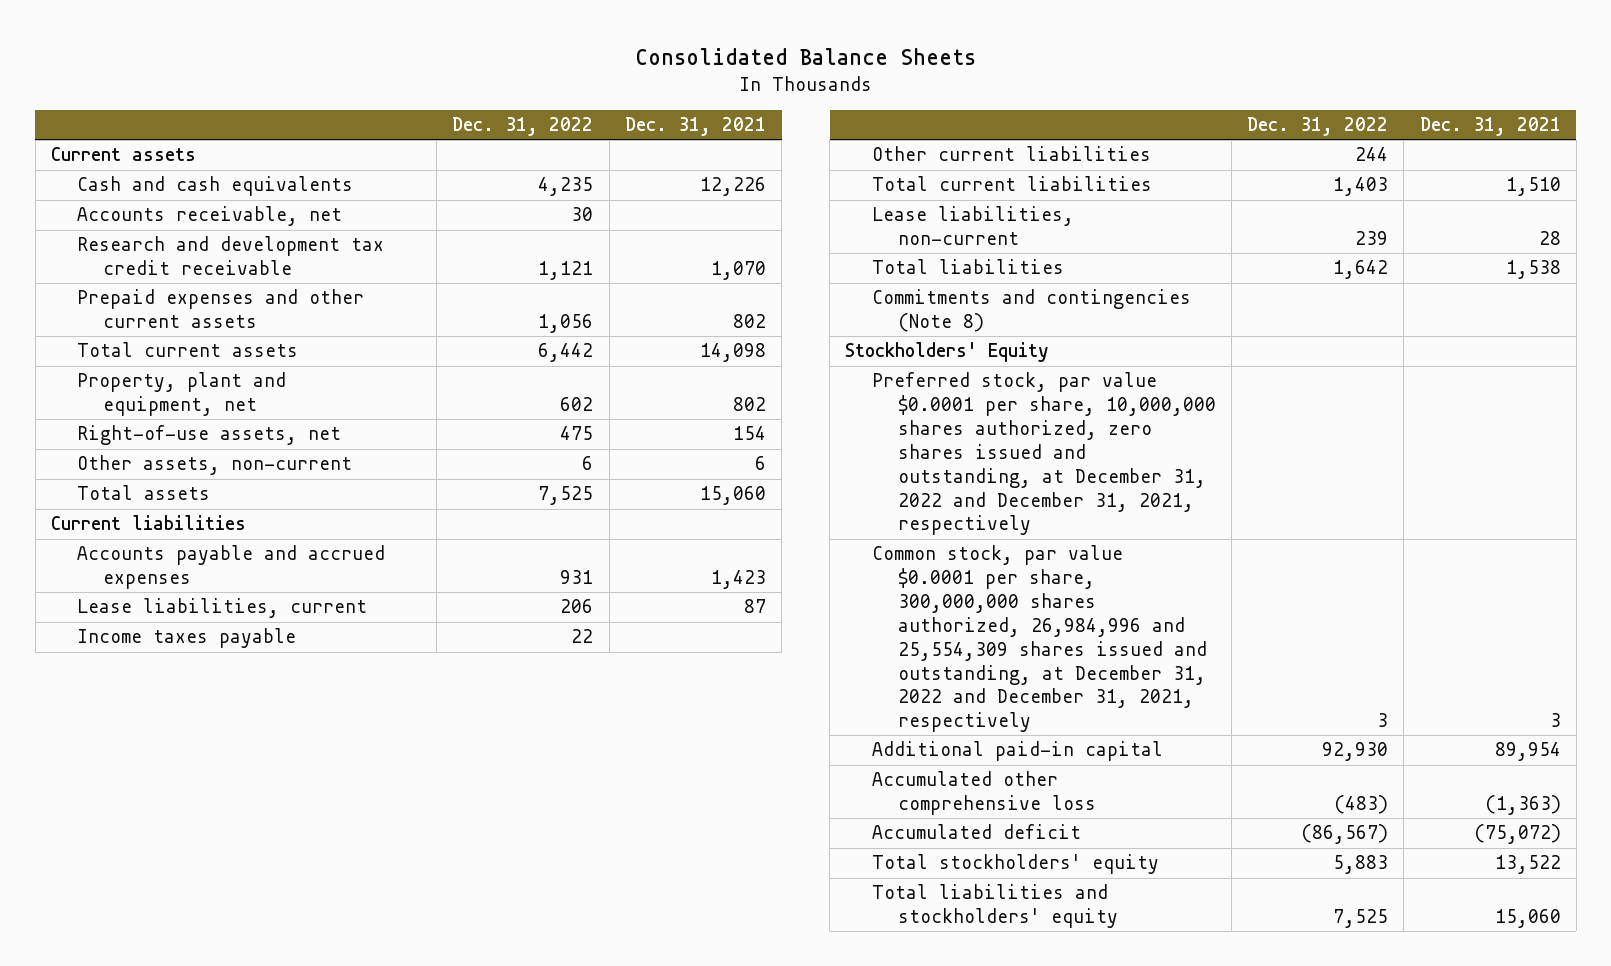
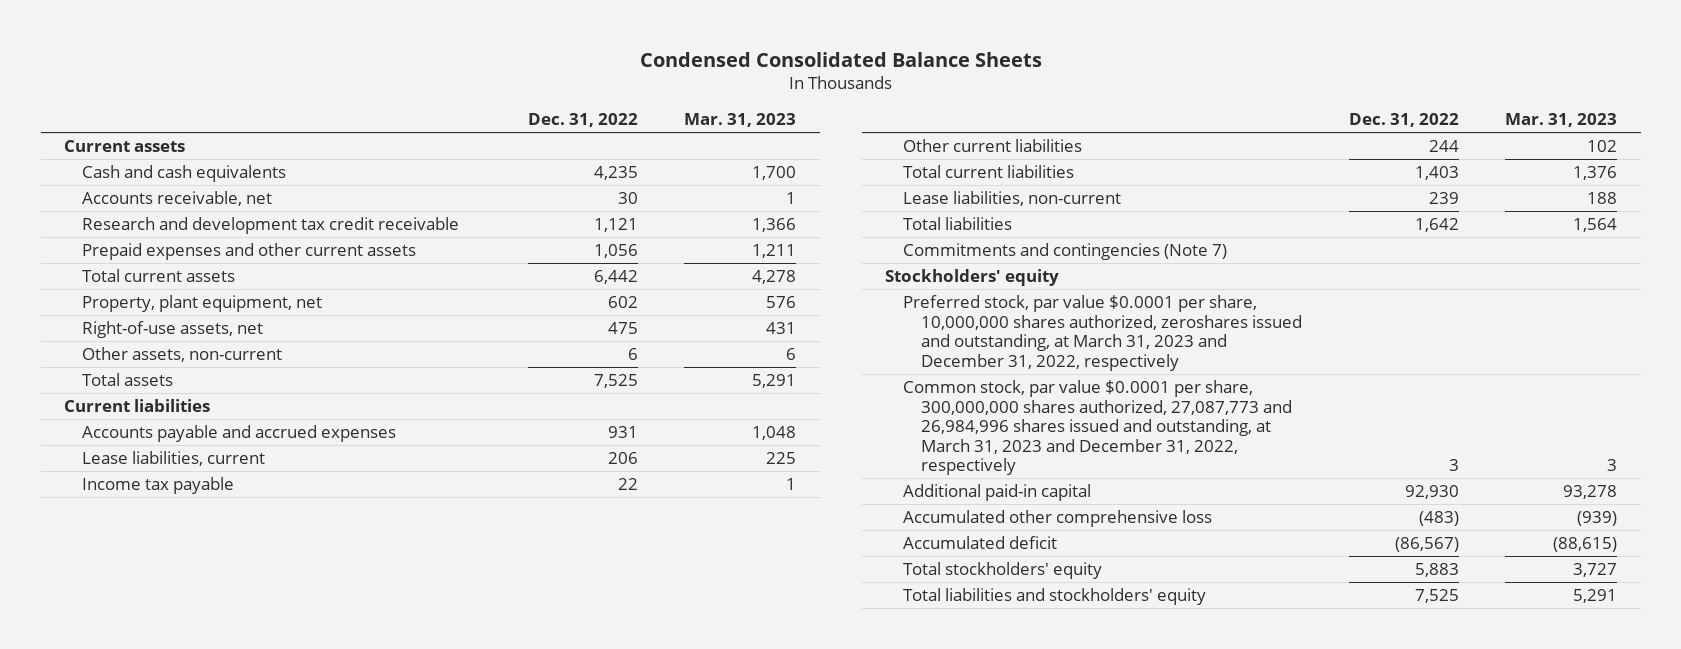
[634,47,976,65] Consolidated Balance Sheets -> [639,51,1042,67] Condensed Consolidated Balance Sheets
[625,117,767,137] Dec. 31, 2021 -> none
none -> [684,113,797,128] Mar. 31, 2023
[76,372,286,417] Property, plant and equipment, net -> [82,294,323,312] Property, plant equipment, net
[76,628,296,649] Income taxes payable -> [82,476,235,494] Income tax payable
[871,289,1191,333] Commitments and contingencies (Note 8) -> [903,242,1228,260] Commitments and contingencies (Note 7)
[845,342,1050,363] Stockholders' Equity -> [884,268,1059,286] Stockholders' equity
[871,372,1216,536] Preferred stock, par value $0.0001 per share, 10,000,000 shares authorized, zero shares issued and outstanding, at December 31, 2022 and December 31, 2021, respectively -> [903,294,1303,371] Preferred stock, par value $0.0001 per share, 10,000,000 shares authorized, zeroshares issued and outstanding, at March 31, 2023 and December 31, 2022, respectively
[871,545,1207,733] Common stock, par value $0.0001 per share, 300,000,000 shares authorized, 26,984,996 and 25,554,309 shares issued and outstanding, at December 31, 2022 and December 31, 2021, respectively -> [903,379,1293,476] Common stock, par value $0.0001 per share, 300,000,000 shares authorized, 27,087,773 and 26,984,996 shares issued and outstanding, at March 31, 2023 and December 31, 2022, respectively

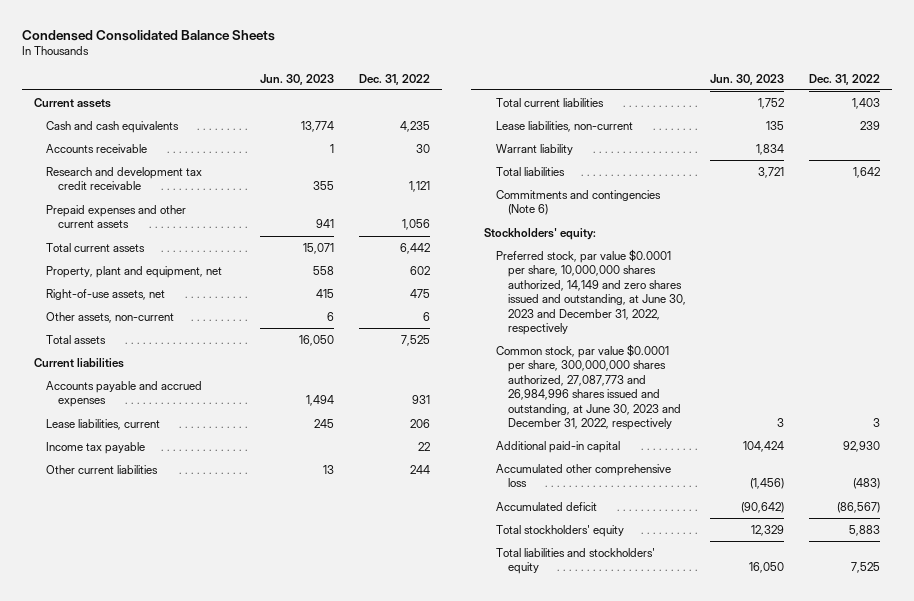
[684,113,797,128] Mar. 31, 2023 -> none
none -> [260,73,335,85] Jun. 30, 2023
[82,190,273,206] Accounts receivable, net -> [45,143,147,153] Accounts receivable
[82,294,323,312] Property, plant equipment, net -> [45,265,222,278] Property, plant and equipment, net
none -> [495,143,573,155] Warrant liability
[903,242,1228,260] Commitments and contingencies (Note 7) -> [495,189,661,216] Commitments and contingencies (Note 6)
[884,268,1059,286] Stockholders' equity -> [483,227,596,240] Stockholders' equity:
[903,294,1303,371] Preferred stock, par value $0.0001 per share, 10,000,000 shares authorized, zeroshares issued and outstanding, at March 31, 2023 and December 31, 2022, respectively -> [495,248,686,335] Preferred stock, par value $0.0001 per share, 10,000,000 shares authorized, 14,149 and zero shares issued and outstanding, at June 30, 2023 and December 31, 2022, respectively
[903,379,1293,476] Common stock, par value $0.0001 per share, 300,000,000 shares authorized, 27,087,773 and 26,984,996 shares issued and outstanding, at March 31, 2023 and December 31, 2022, respectively -> [495,343,681,430] Common stock, par value $0.0001 per share, 300,000,000 shares authorized, 27,087,773 and 26,984,996 shares issued and outstanding, at June 30, 2023 and December 31, 2022, respectively

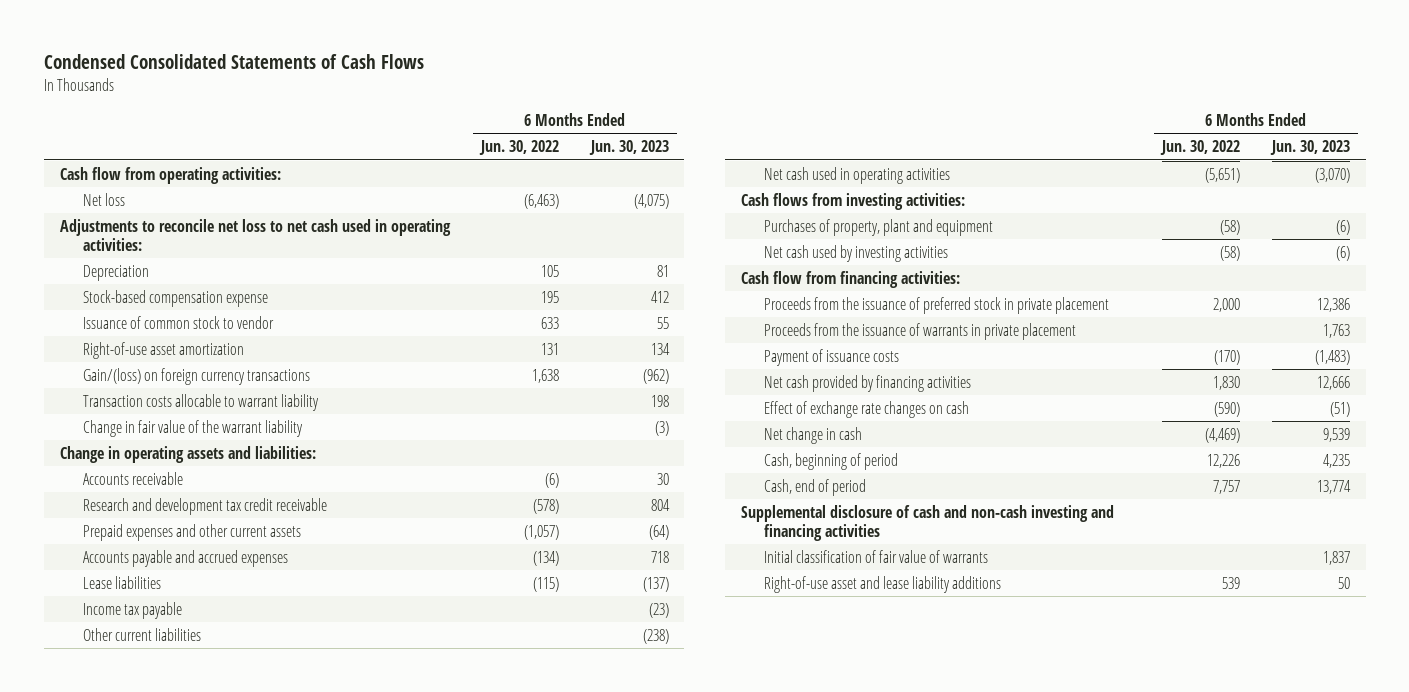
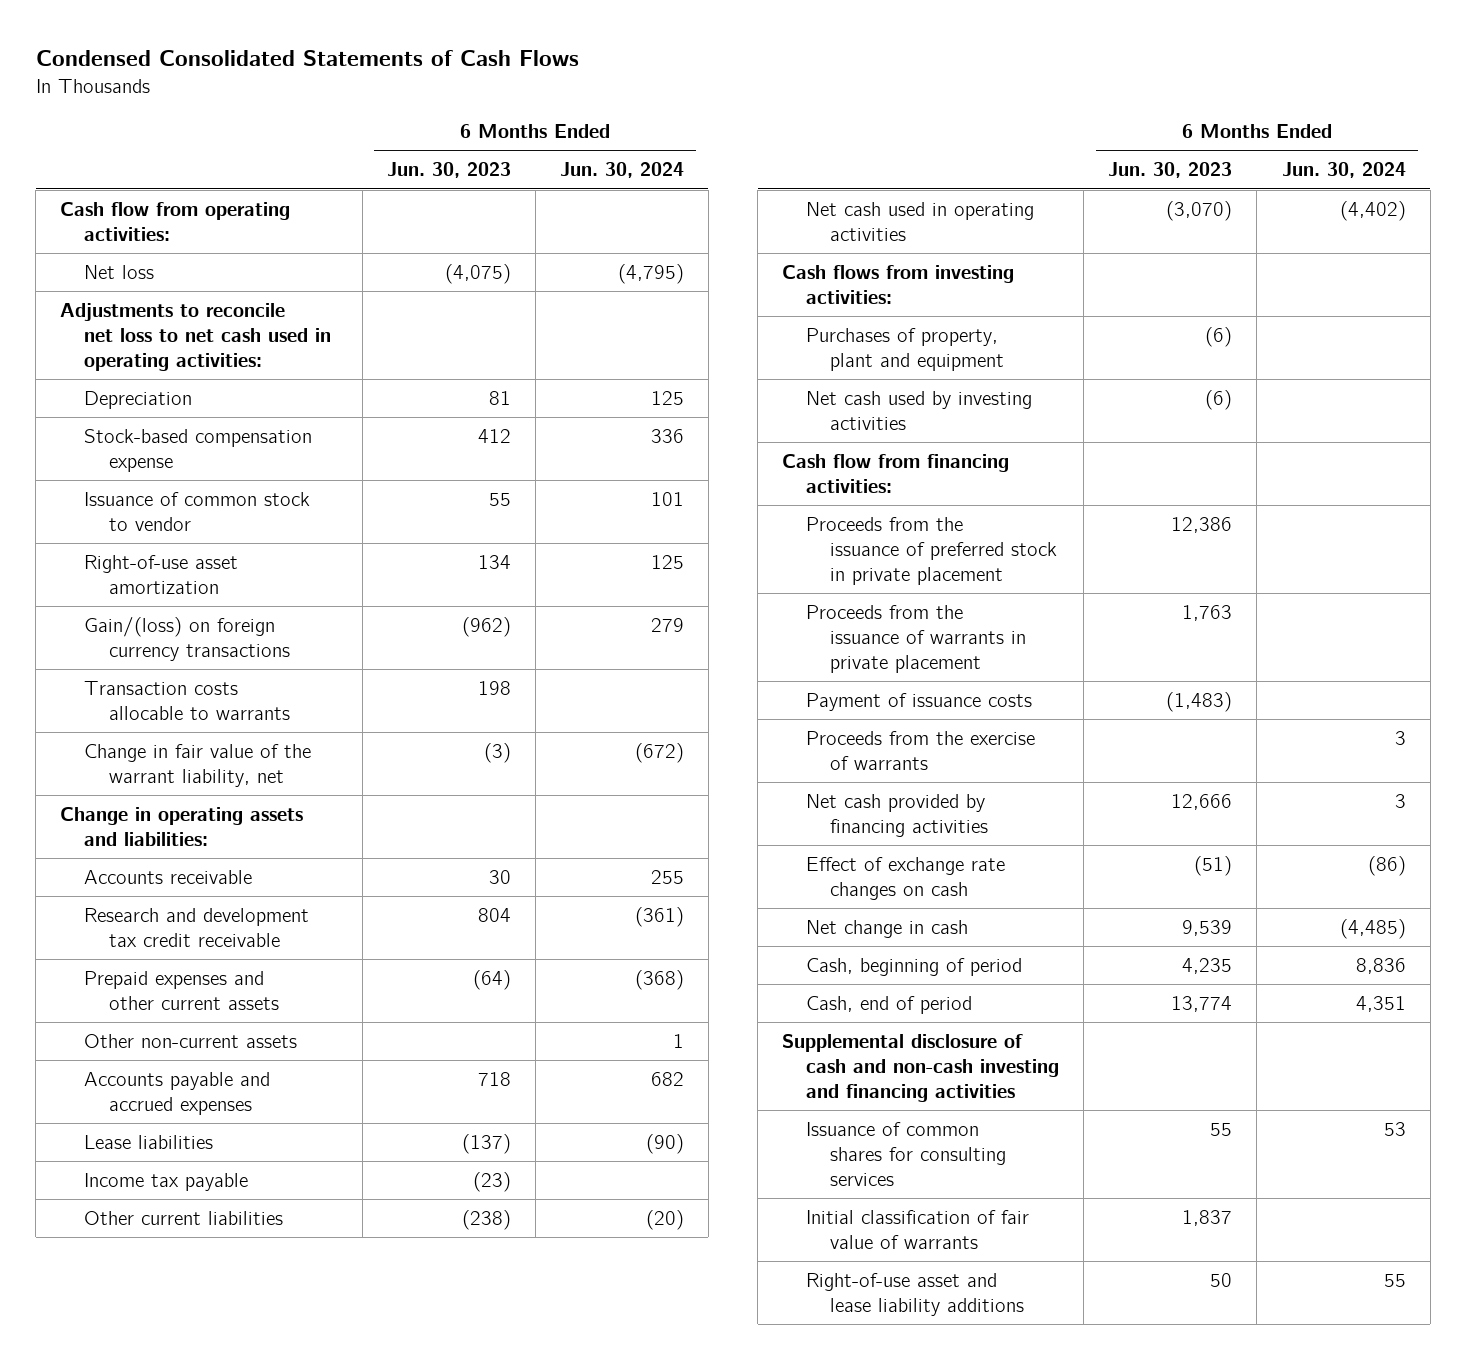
[479,140,560,156] Jun. 30, 2022 -> none
none -> [559,162,684,179] Jun. 30, 2024
[83,393,320,411] Transaction costs allocable to warrant liability -> [84,680,290,720] Transaction costs allocable to warrants
[83,419,304,437] Change in fair value of the warrant liability -> [84,743,312,787] Change in fair value of the warrant liability, net
none -> [84,1033,298,1048] Other non-current assets
none -> [806,730,1036,770] Proceeds from the exercise of warrants
none -> [806,1121,1007,1187] Issuance of common shares for consulting services

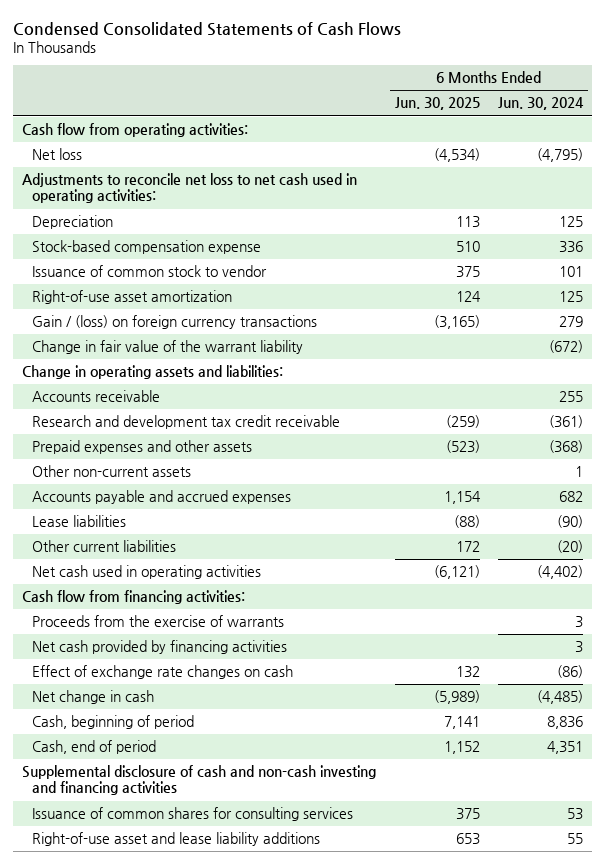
[386,162,511,179] Jun. 30, 2023 -> none
none -> [394,97,480,111] Jun. 30, 2025
[84,680,290,720] Transaction costs allocable to warrants -> none
[84,616,290,661] Gain/(loss) on foreign currency transactions -> [32,315,318,330] Gain / (loss) on foreign currency transactions
[84,743,312,787] Change in fair value of the warrant liability, net -> [32,340,304,355] Change in fair value of the warrant liability
[84,970,279,1010] Prepaid expenses and other current assets -> [32,440,253,455] Prepaid expenses and other assets
[84,1172,249,1191] Income tax payable -> none
[782,264,1015,304] Cash flows from investing activities: -> none
[806,327,1005,371] Purchases of property, plant and equipment -> none
[806,390,1033,430] Net cash used by investing activities -> none
[806,516,1058,586] Proceeds from the issuance of preferred stock in private placement -> none
[806,604,1027,674] Proceeds from the issuance of warrants in private placement -> none
[806,692,1033,711] Payment of issuance costs -> none
[806,1209,1030,1249] Initial classification of fair value of warrants -> none

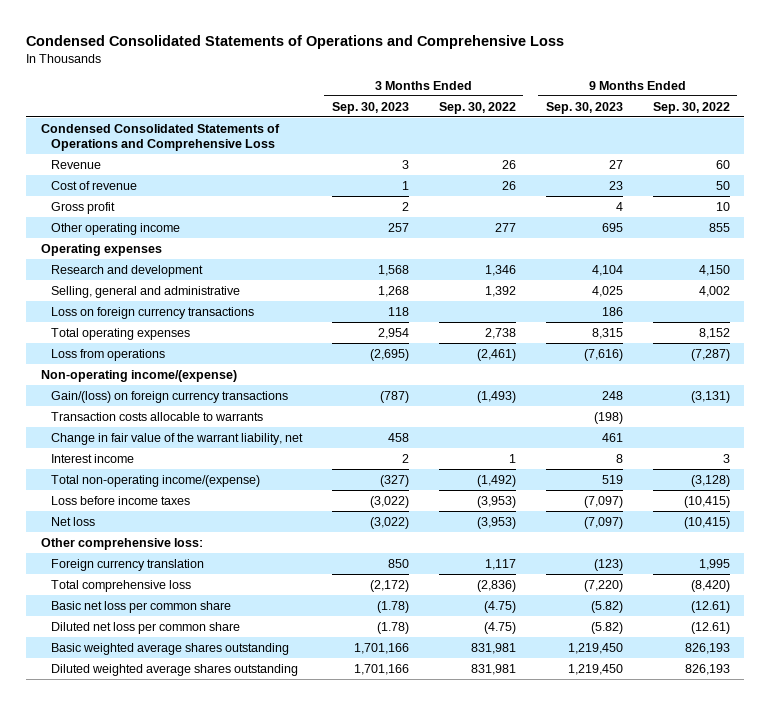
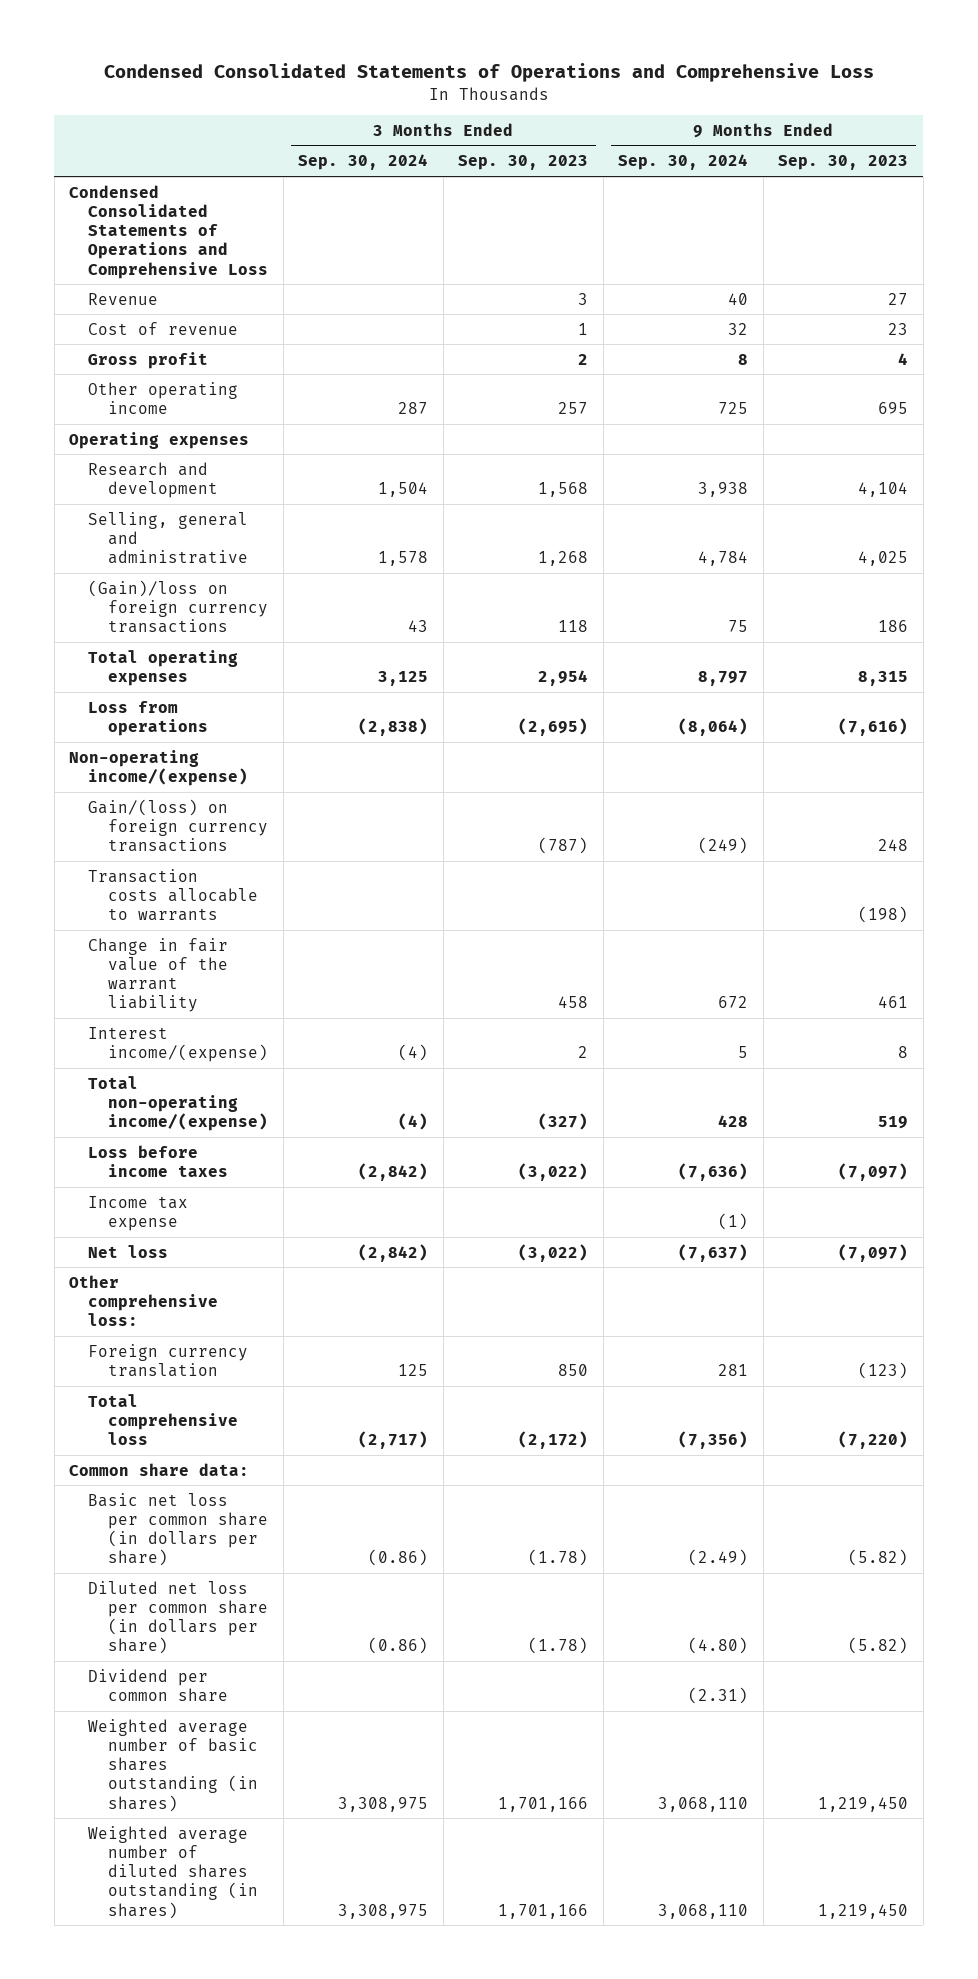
[438,101,516,114] Sep. 30, 2022 -> none
[652,101,730,114] Sep. 30, 2022 -> none
none -> [298,154,429,171] Sep. 30, 2024
none -> [618,154,749,171] Sep. 30, 2024
[50,306,254,319] Loss on foreign currency transactions -> [88,579,268,634] (Gain)/loss on foreign currency transactions
[50,432,303,445] Change in fair value of the warrant liability, net -> [88,937,229,1013] Change in fair value of the warrant liability
[50,453,134,463] Interest income -> [88,1026,268,1062] Interest income/(expense)
none -> [88,1195,189,1231] Income tax expense
none -> [69,1462,250,1476] Common share data:
[50,600,231,613] Basic net loss per common share -> [88,1492,268,1567] Basic net loss per common share (in dollars per share)
[50,621,240,634] Diluted net loss per common share -> [88,1580,268,1655] Diluted net loss per common share (in dollars per share)
none -> [88,1668,228,1702] Dividend per common share
[50,642,289,655] Basic weighted average shares outstanding -> [88,1718,258,1812] Weighted average number of basic shares outstanding (in shares)
[50,663,298,676] Diluted weighted average shares outstanding -> [88,1825,258,1919] Weighted average number of diluted shares outstanding (in shares)

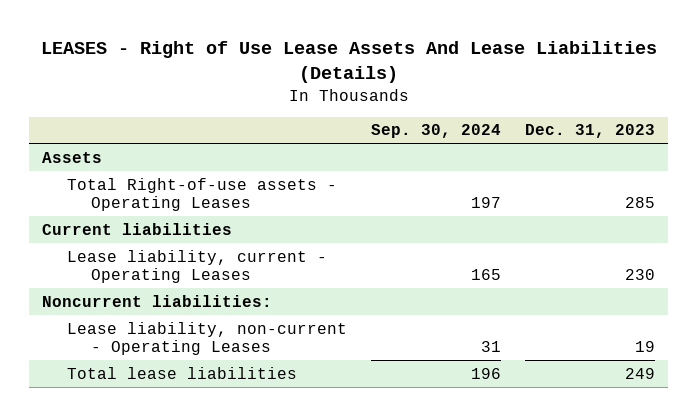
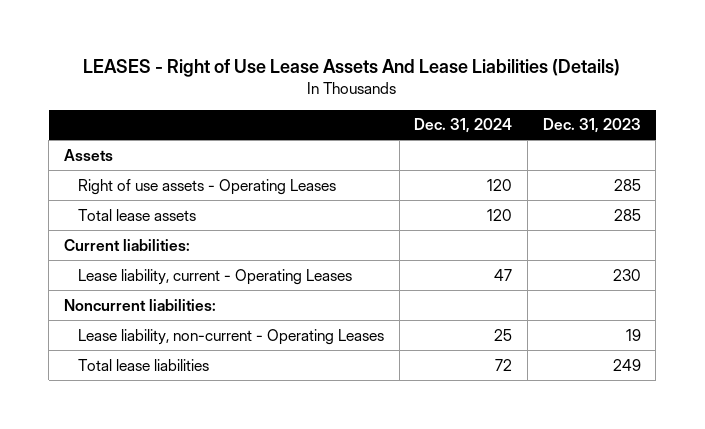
[371,124,502,139] Sep. 30, 2024 -> none
none -> [414,118,513,134] Dec. 31, 2024
[66,177,337,212] Total Right-of-use assets - Operating Leases -> [78,178,337,195] Right of use assets - Operating Leases
none -> [78,208,197,221] Total lease assets
[41,222,232,235] Current liabilities -> [63,238,190,251] Current liabilities:

